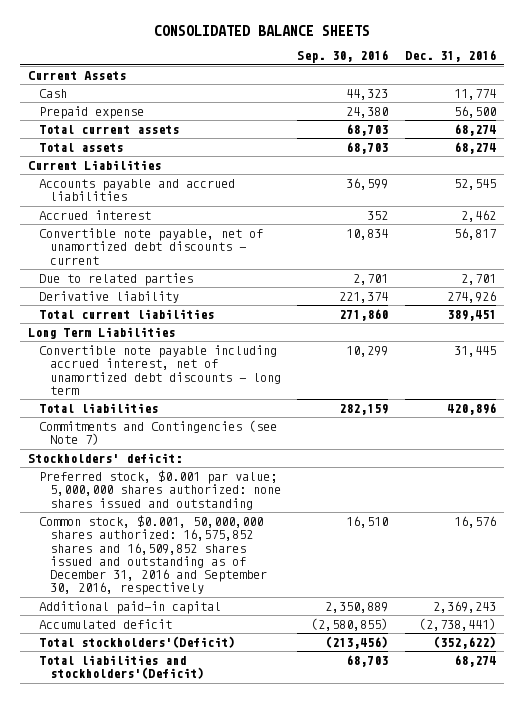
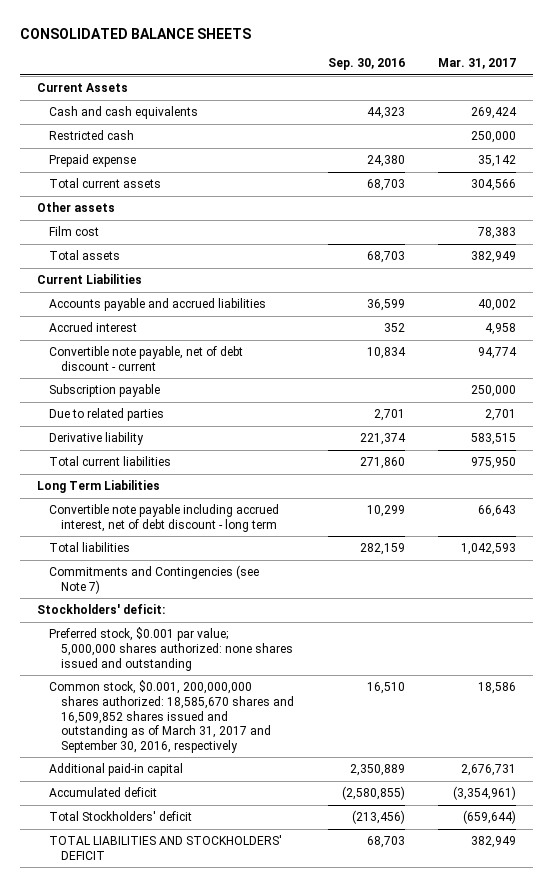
[405,50,497,63] Dec. 31, 2016 -> none
none -> [438,57,517,69] Mar. 31, 2017
[38,88,67,98] Cash -> [48,106,198,120] Cash and cash equivalents
none -> [48,130,134,141] Restricted cash
none -> [36,202,115,213] Other assets
none -> [48,226,99,237] Film cost
[38,227,263,265] Convertible note payable, net of unamortized debt discounts - current -> [48,346,243,371] Convertible note payable, net of debt discount - current
none -> [48,384,160,398] Subscription payable
[38,344,281,395] Convertible note payable including accrued interest, net of unamortized debt discounts - long term -> [48,504,279,532] Convertible note payable including accrued interest, net of debt discount - long term
[38,514,267,596] Common stock, $0.001, 50,000,000 shares authorized: 16,575,852 shares and 16,509,852 shares issued and outstanding as of December 31, 2016 and September 30, 2016, respectively -> [48,680,295,753] Common stock, $0.001, 200,000,000 shares authorized: 18,585,670 shares and 16,509,852 shares issued and outstanding as of March 31, 2017 and September 30, 2016, respectively
[38,635,235,648] Total stockholders'(Deficit) -> [48,811,192,822] Total Stockholders' deficit
[38,654,204,680] Total liabilities and stockholders'(Deficit) -> [48,835,282,860] TOTAL LIABILITIES AND STOCKHOLDERS' DEFICIT

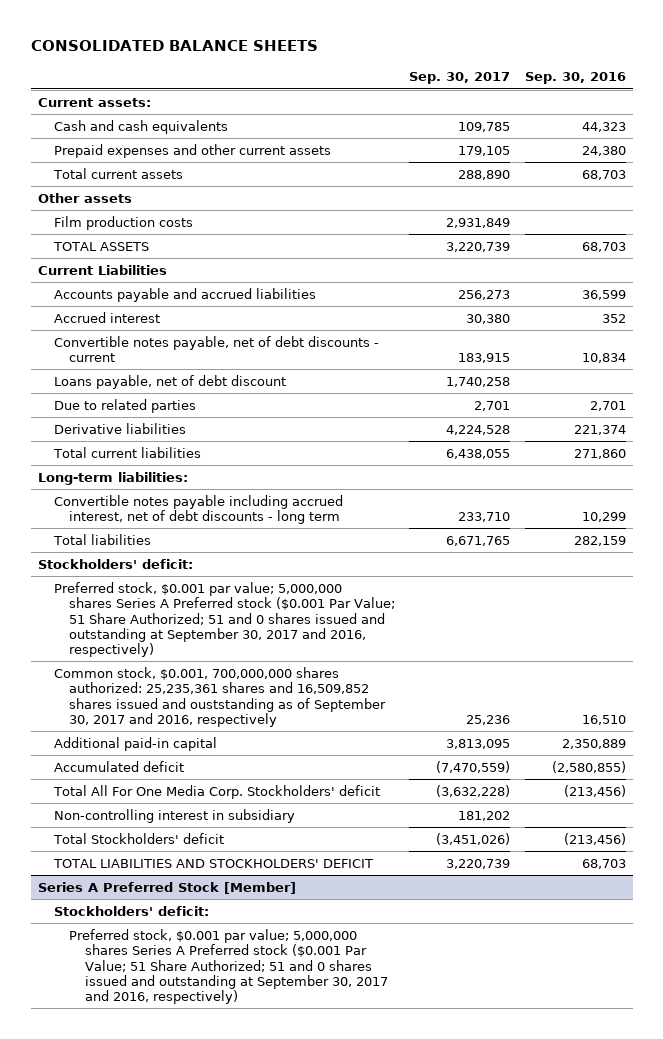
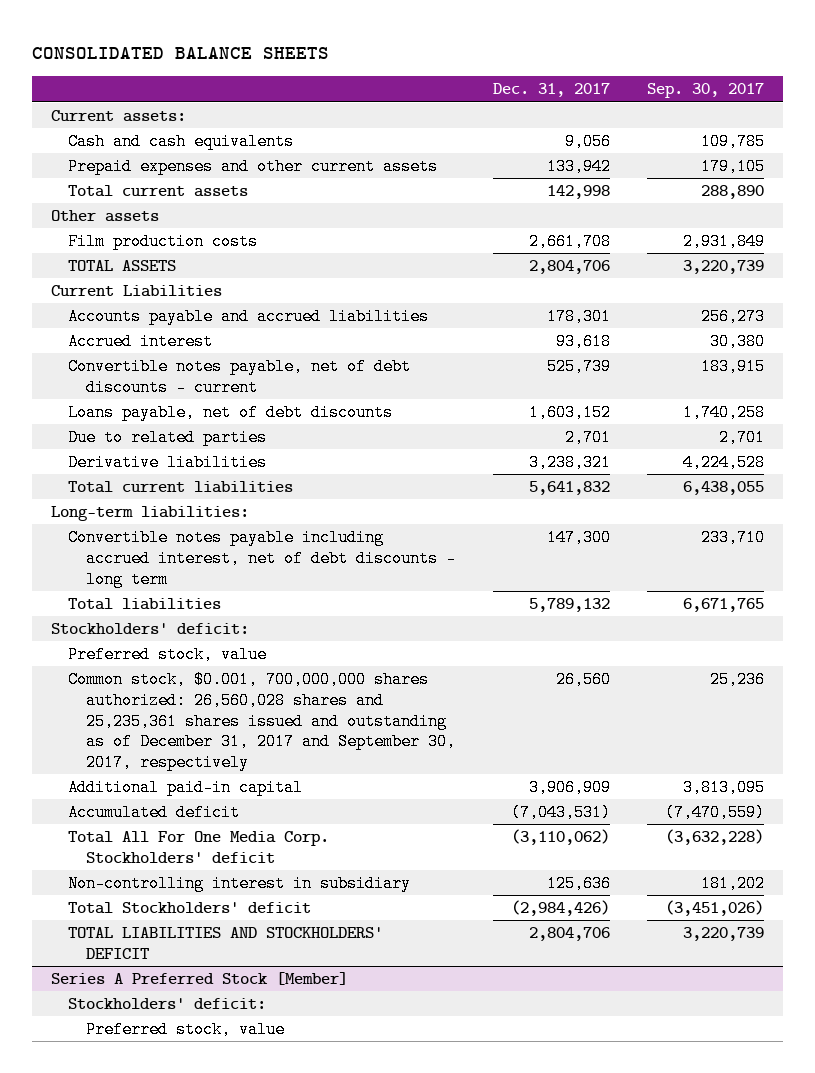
[524,72,626,85] Sep. 30, 2016 -> none
none -> [492,83,610,98] Dec. 31, 2017
[53,374,286,389] Loans payable, net of debt discount -> [68,403,394,421] Loans payable, net of debt discounts
[53,581,396,658] Preferred stock, $0.001 par value; 5,000,000 shares Series A Preferred stock ($0.001 Par Value; 51 Share Authorized; 51 and 0 shares issued and outstanding at September 30, 2017 and 2016, respectively) -> [68,645,268,663] Preferred stock, value
[53,666,387,727] Common stock, $0.001, 700,000,000 shares authorized: 25,235,361 shares and 16,509,852 shares issued and ouststanding as of September 30, 2017 and 2016, respectively -> [68,670,456,772] Common stock, $0.001, 700,000,000 shares authorized: 26,560,028 shares and 25,235,361 shares issued and outstanding as of December 31, 2017 and September 30, 2017, respectively
[69,928,389,1005] Preferred stock, $0.001 par value; 5,000,000 shares Series A Preferred stock ($0.001 Par Value; 51 Share Authorized; 51 and 0 shares issued and outstanding at September 30, 2017 and 2016, respectively) -> [85,1020,285,1038] Preferred stock, value

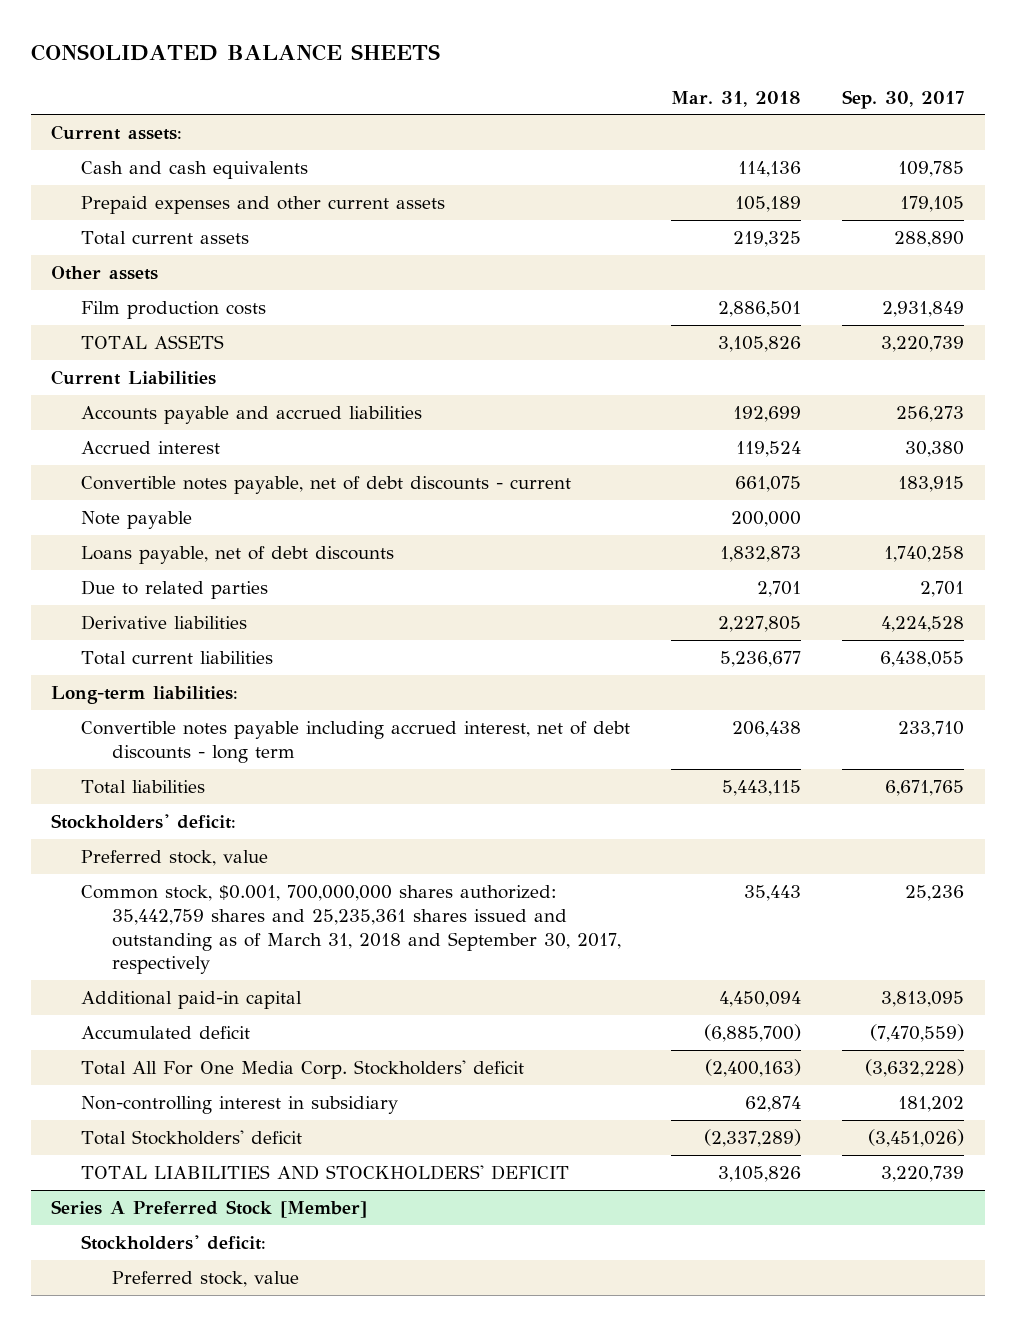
[492,83,610,98] Dec. 31, 2017 -> none
none -> [671,90,802,107] Mar. 31, 2018
none -> [81,511,193,530] Note payable
[68,670,456,772] Common stock, $0.001, 700,000,000 shares authorized: 26,560,028 shares and 25,235,361 shares issued and outstanding as of December 31, 2017 and September 30, 2017, respectively -> [81,885,621,975] Common stock, $0.001, 700,000,000 shares authorized: 35,442,759 shares and 25,235,361 shares issued and outstanding as of March 31, 2018 and September 30, 2017, respectively

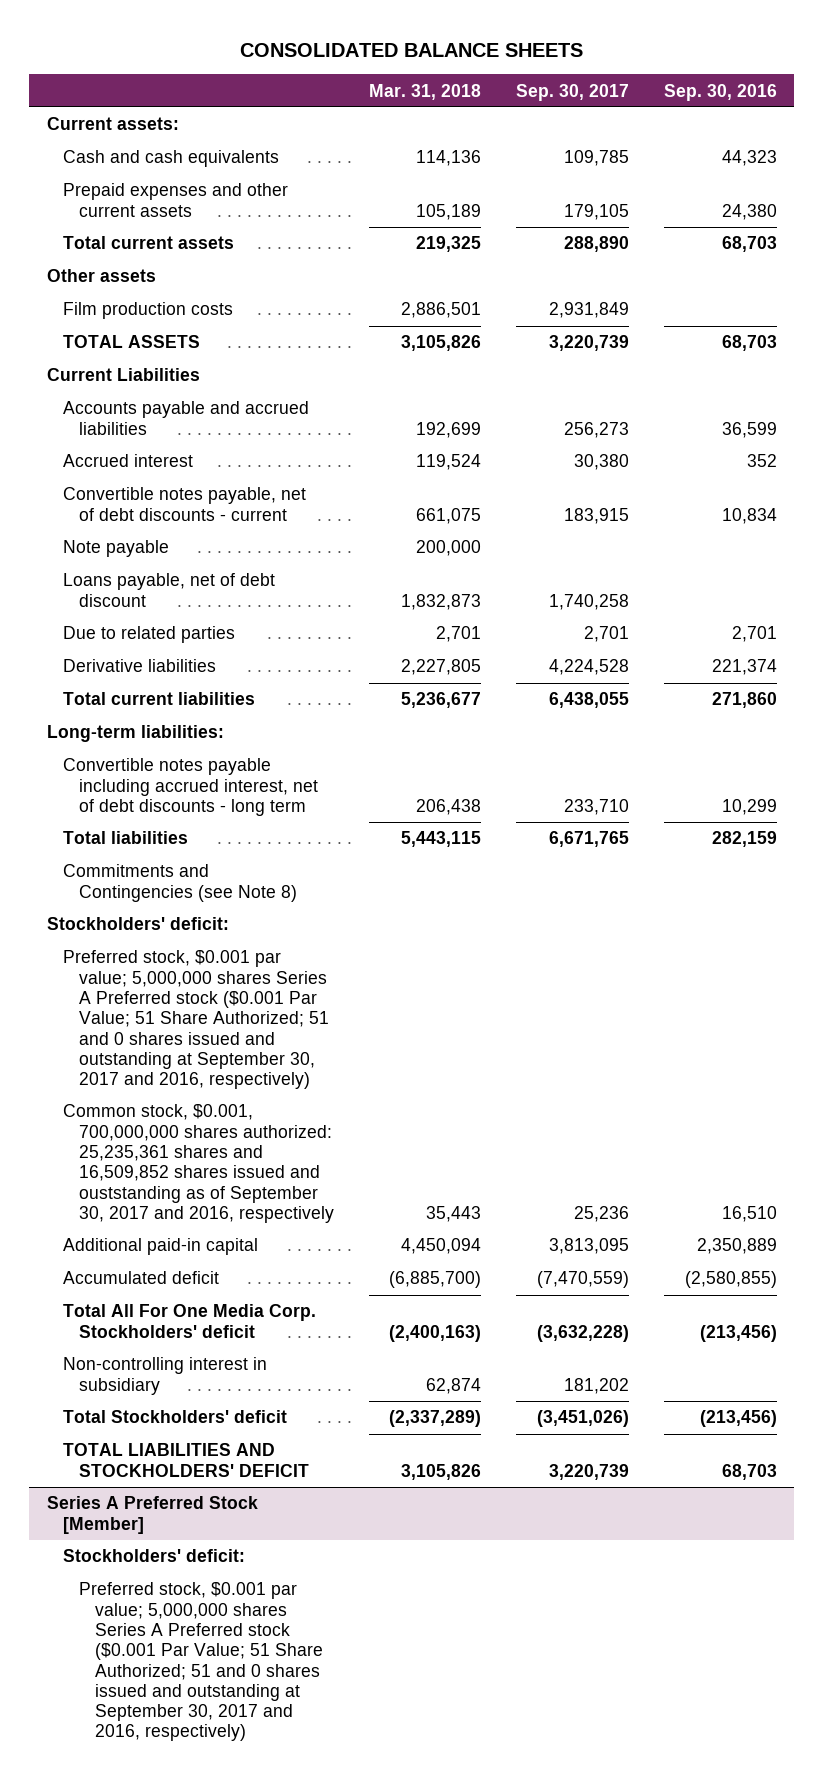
none -> [663,83,777,101] Sep. 30, 2016
[81,546,395,565] Loans payable, net of debt discounts -> [62,573,275,607] Loans payable, net of debt discount
none -> [62,864,298,902] Commitments and Contingencies (see Note 8)
[81,850,269,867] Preferred stock, value -> [62,950,330,1090] Preferred stock, $0.001 par value; 5,000,000 shares Series A Preferred stock ($0.001 Par Value; 51 Share Authorized; 51 and 0 shares issued and outstanding at September 30, 2017 and 2016, respectively)
[81,885,621,975] Common stock, $0.001, 700,000,000 shares authorized: 35,442,759 shares and 25,235,361 shares issued and outstanding as of March 31, 2018 and September 30, 2017, respectively -> [62,1104,335,1223] Common stock, $0.001, 700,000,000 shares authorized: 25,235,361 shares and 16,509,852 shares issued and ouststanding as of September 30, 2017 and 2016, respectively
[111,1271,299,1288] Preferred stock, value -> [79,1582,324,1742] Preferred stock, $0.001 par value; 5,000,000 shares Series A Preferred stock ($0.001 Par Value; 51 Share Authorized; 51 and 0 shares issued and outstanding at September 30, 2017 and 2016, respectively)

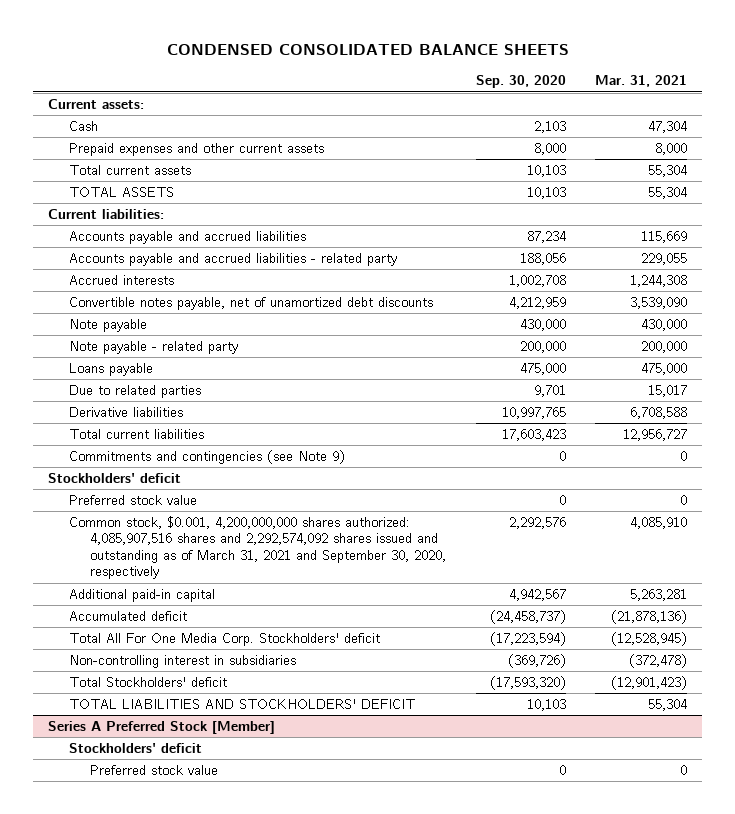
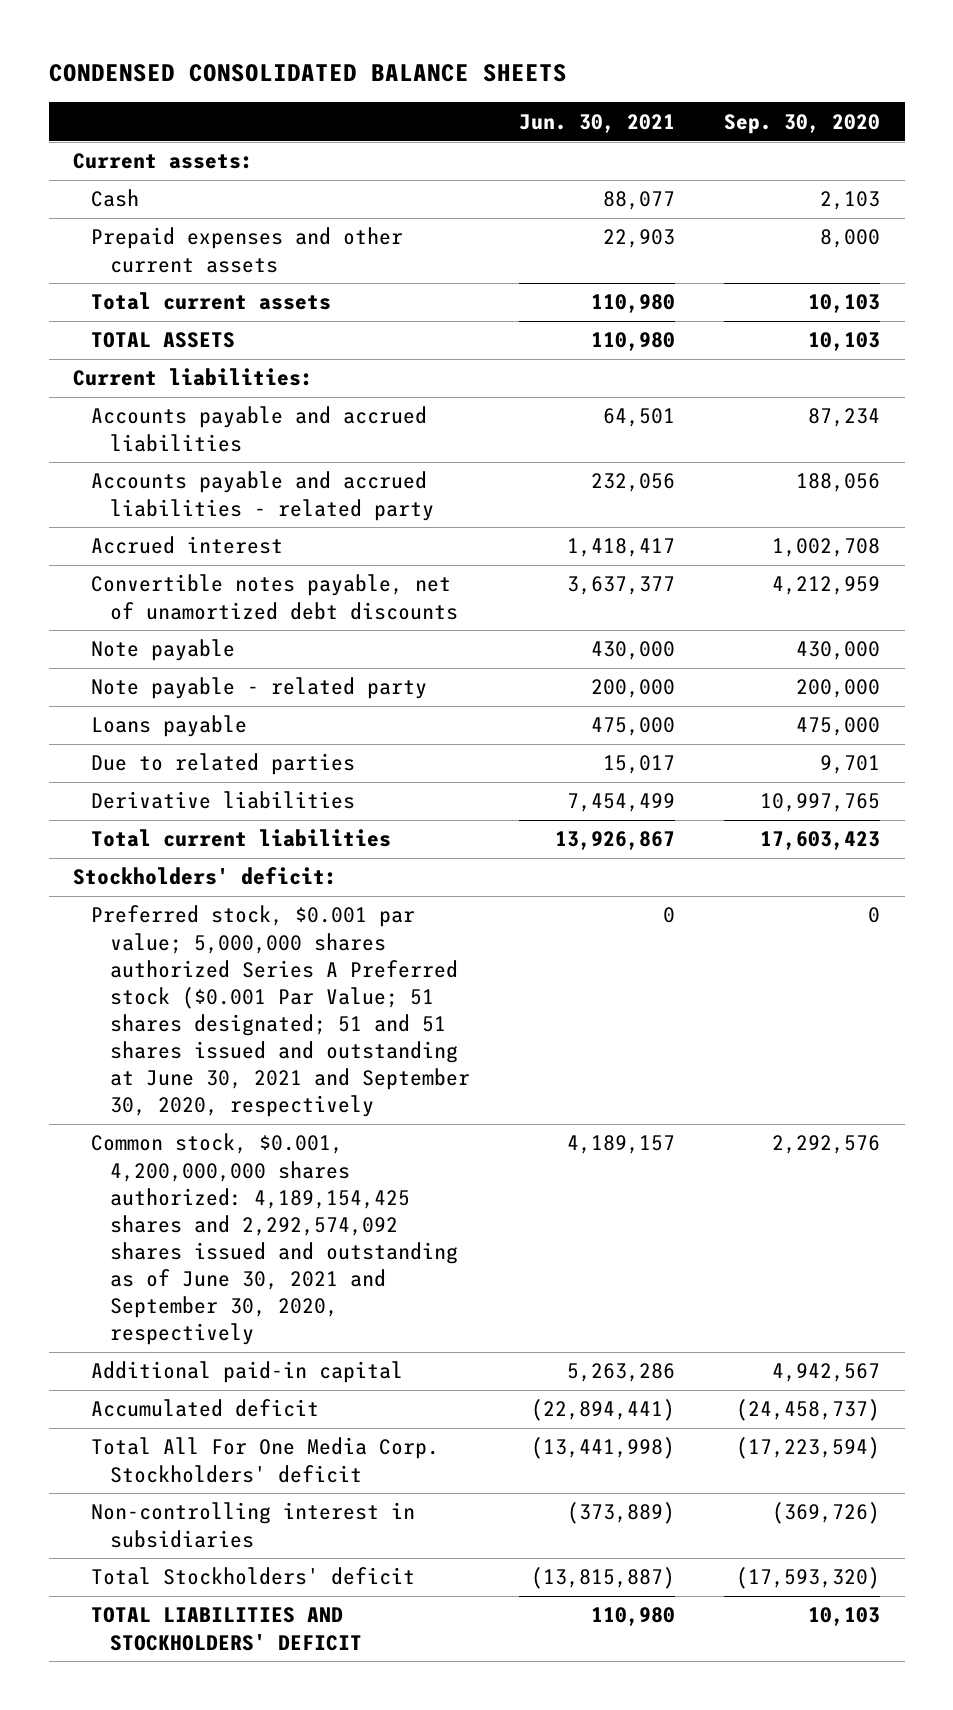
[595,75,688,88] Mar. 31, 2021 -> none
none -> [518,113,675,133] Jun. 30, 2021
[69,274,175,285] Accrued interests -> [91,536,284,555] Accrued interest
[69,449,346,464] Commitments and contingencies (see Note 9) -> none
[48,472,182,483] Stockholders' deficit -> [73,867,338,886] Stockholders' deficit:
[69,494,198,505] Preferred stock value -> [91,905,470,1117] Preferred stock, $0.001 par value; 5,000,000 shares authorized Series A Preferred stock ($0.001 Par Value; 51 shares designated; 51 and 51 shares issued and outstanding at June 30, 2021 and September 30, 2020, respectively
[69,515,447,580] Common stock, $0.001, 4,200,000,000 shares authorized: 4,085,907,516 shares and 2,292,574,092 shares issued and outstanding as of March 31, 2021 and September 30, 2020, respectively -> [91,1133,458,1345] Common stock, $0.001, 4,200,000,000 shares authorized: 4,189,154,425 shares and 2,292,574,092 shares issued and outstanding as of June 30, 2021 and September 30, 2020, respectively
[48,720,276,734] Series A Preferred Stock [Member] -> none
[69,742,203,753] Stockholders' deficit -> none
[90,764,219,775] Preferred stock value -> none

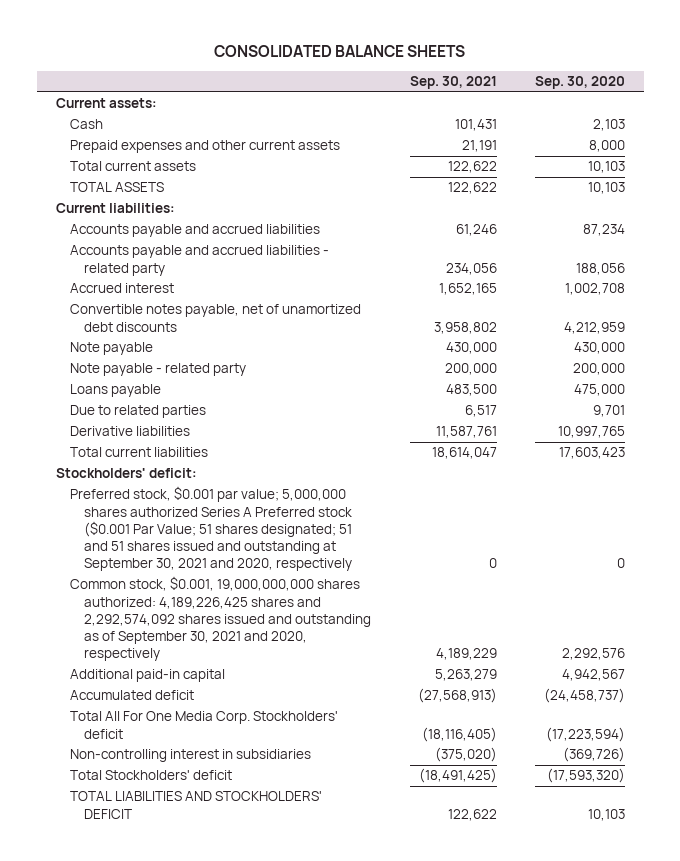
[48,64,567,83] CONDENSED CONSOLIDATED BALANCE SHEETS -> [214,45,466,58] CONSOLIDATED BALANCE SHEETS
[518,113,675,133] Jun. 30, 2021 -> none
none -> [409,76,497,90] Sep. 30, 2021
[91,905,470,1117] Preferred stock, $0.001 par value; 5,000,000 shares authorized Series A Preferred stock ($0.001 Par Value; 51 shares designated; 51 and 51 shares issued and outstanding at June 30, 2021 and September 30, 2020, respectively -> [69,486,353,571] Preferred stock, $0.001 par value; 5,000,000 shares authorized Series A Preferred stock ($0.001 Par Value; 51 shares designated; 51 and 51 shares issued and outstanding at September 30, 2021 and 2020, respectively
[91,1133,458,1345] Common stock, $0.001, 4,200,000,000 shares authorized: 4,189,154,425 shares and 2,292,574,092 shares issued and outstanding as of June 30, 2021 and September 30, 2020, respectively -> [69,576,372,661] Common stock, $0.001, 19,000,000,000 shares authorized: 4,189,226,425 shares and 2,292,574,092 shares issued and outstanding as of September 30, 2021 and 2020, respectively

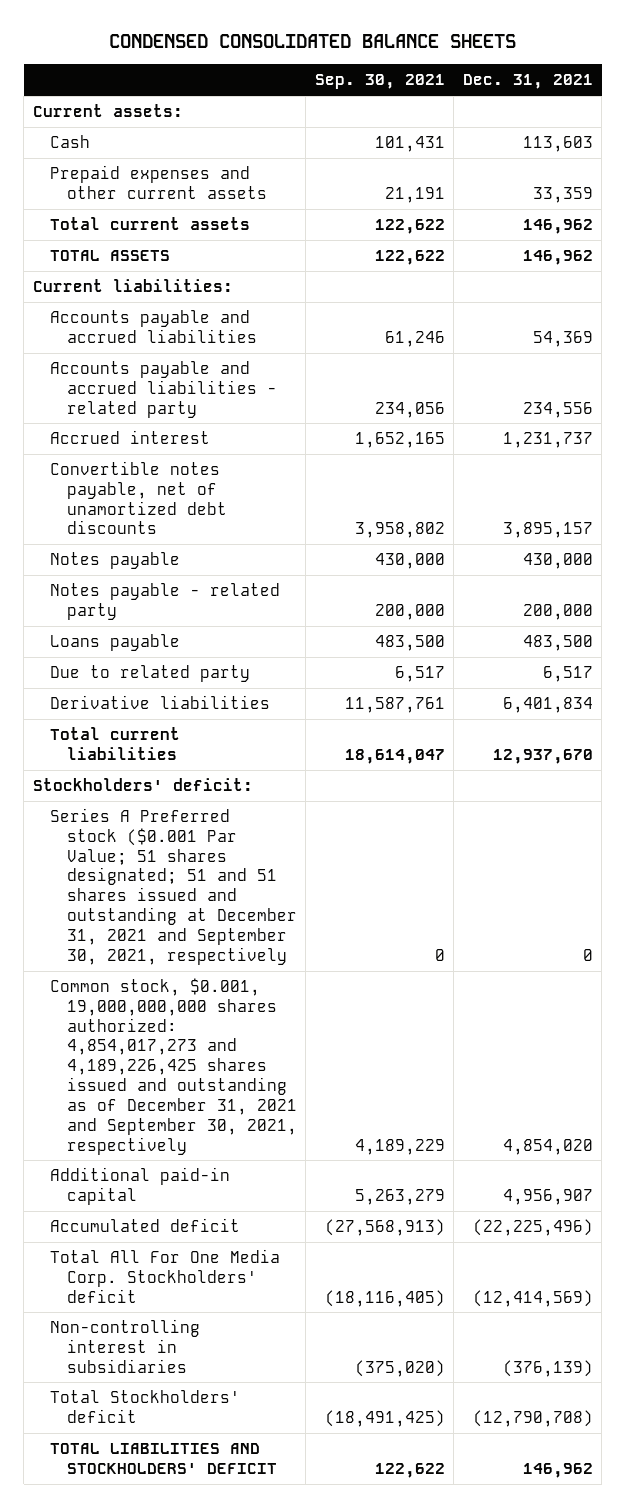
[214,45,466,58] CONSOLIDATED BALANCE SHEETS -> [108,34,516,49] CONDENSED CONSOLIDATED BALANCE SHEETS
[534,76,625,90] Sep. 30, 2020 -> none
none -> [462,74,593,90] Dec. 31, 2021
[69,342,153,356] Note payable -> [49,551,180,569] Notes payable
[69,363,246,377] Note payable - related party -> [49,582,280,620] Notes payable - related party
[69,405,206,419] Due to related parties -> [49,664,250,682] Due to related party
[69,486,353,571] Preferred stock, $0.001 par value; 5,000,000 shares authorized Series A Preferred stock ($0.001 Par Value; 51 shares designated; 51 and 51 shares issued and outstanding at September 30, 2021 and 2020, respectively -> [49,807,297,965] Series A Preferred stock ($0.001 Par Value; 51 shares designated; 51 and 51 shares issued and outstanding at December 31, 2021 and September 30, 2021, respectively
[69,576,372,661] Common stock, $0.001, 19,000,000,000 shares authorized: 4,189,226,425 shares and 2,292,574,092 shares issued and outstanding as of September 30, 2021 and 2020, respectively -> [49,977,297,1155] Common stock, $0.001, 19,000,000,000 shares authorized: 4,854,017,273 and 4,189,226,425 shares issued and outstanding as of December 31, 2021 and September 30, 2021, respectively

